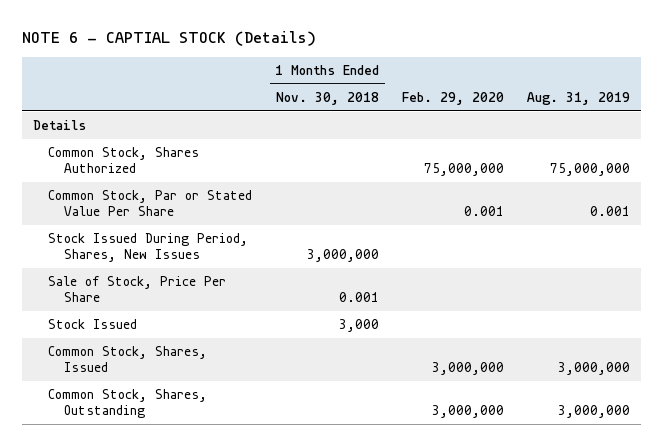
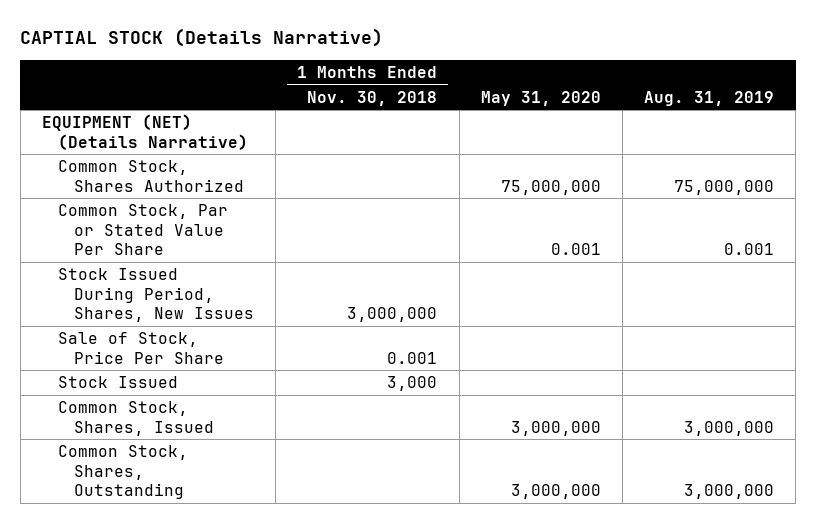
[21,31,316,47] NOTE 6 - CAPTIAL STOCK (Details) -> [20,28,384,48] CAPTIAL STOCK (Details Narrative)
[401,92,504,106] Feb. 29, 2020 -> none
none -> [480,90,601,106] May 31, 2020
[33,120,87,131] Details -> [41,114,248,150] EQUIPMENT (NET) (Details Narrative)

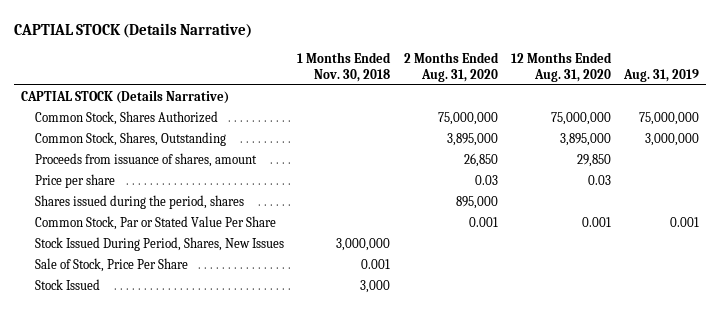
[480,90,601,106] May 31, 2020 -> none
none -> [403,51,499,82] 2 Months Ended Aug. 31, 2020
none -> [510,51,612,82] 12 Months Ended Aug. 31, 2020
[41,114,248,150] EQUIPMENT (NET) (Details Narrative) -> none
none -> [20,90,229,105] CAPTIAL STOCK (Details Narrative)
[57,445,188,499] Common Stock, Shares, Outstanding -> [35,132,227,147] Common Stock, Shares, Outstanding
none -> [35,153,258,168] Proceeds from issuance of shares, amount
none -> [35,174,116,189] Price per share
none -> [35,195,245,210] Shares issued during the period, shares
[57,401,214,436] Common Stock, Shares, Issued -> none

